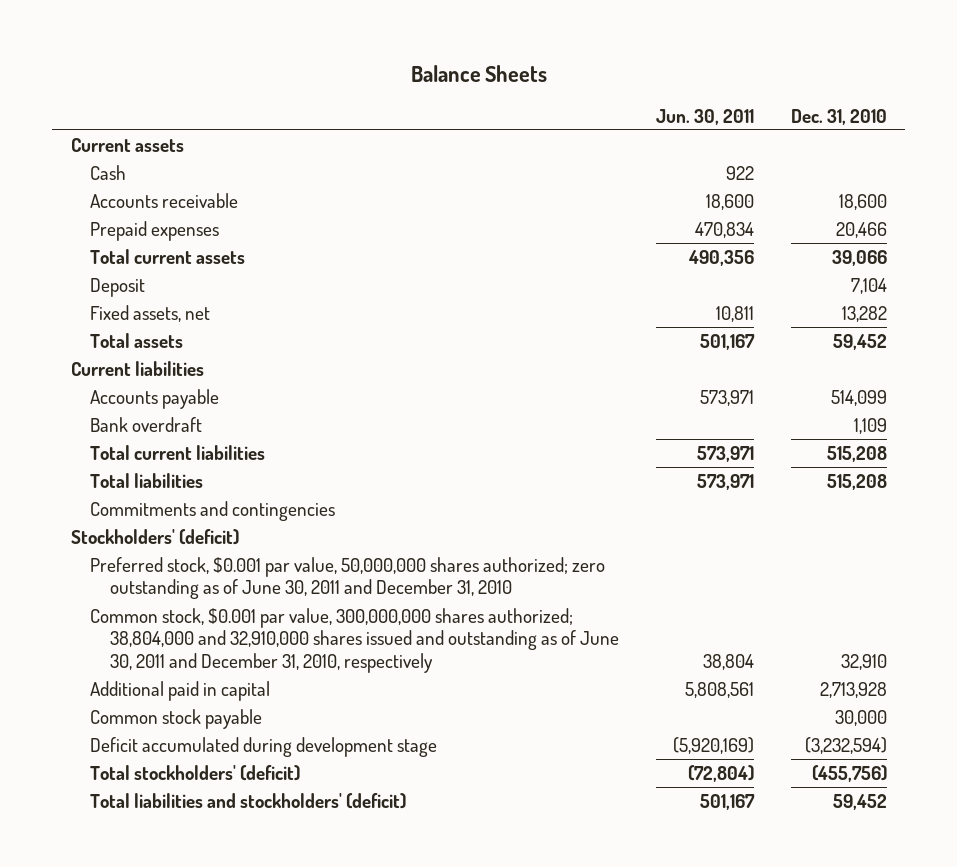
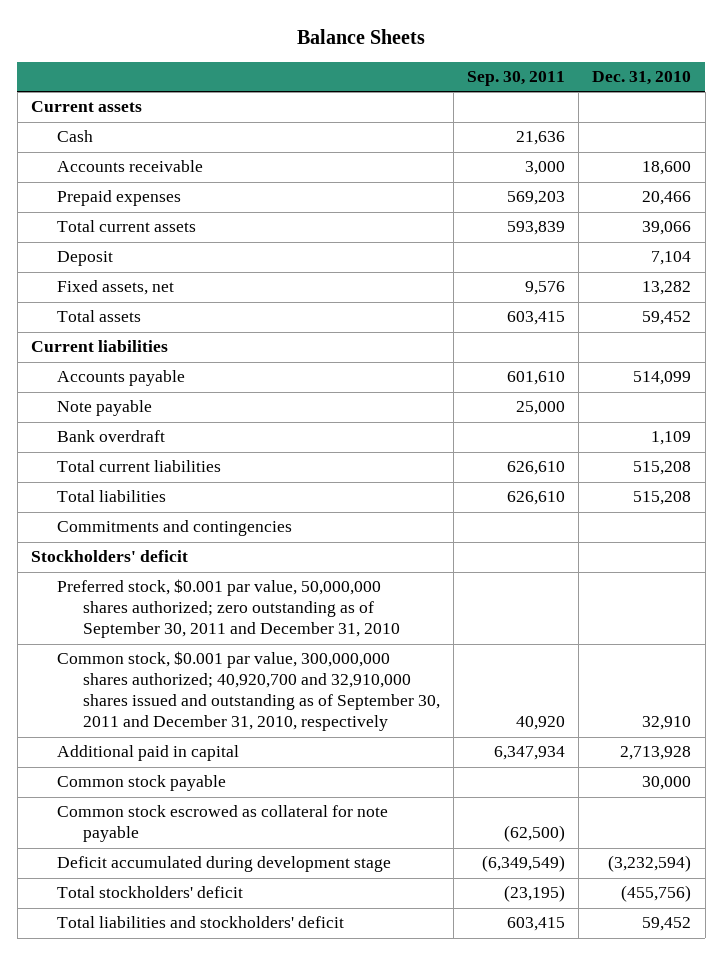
[656,108,755,125] Jun. 30, 2011 -> none
none -> [466,70,565,86] Sep. 30, 2011
none -> [56,400,152,417] Note payable
[70,529,239,546] Stockholders' (deficit) -> [31,550,189,563] Stockholders' deficit
[90,557,606,600] Preferred stock, $0.001 par value, 50,000,000 shares authorized; zero outstanding as of June 30, 2011 and December 31, 2010 -> [56,579,400,639] Preferred stock, $0.001 par value, 50,000,000 shares authorized; zero outstanding as of September 30, 2011 and December 31, 2010
[90,608,620,673] Common stock, $0.001 par value, 300,000,000 shares authorized; 38,804,000 and 32,910,000 shares issued and outstanding as of June 30, 2011 and December 31, 2010, respectively -> [56,651,440,732] Common stock, $0.001 par value, 300,000,000 shares authorized; 40,920,700 and 32,910,000 shares issued and outstanding as of September 30, 2011 and December 31, 2010, respectively
none -> [56,805,388,843] Common stock escrowed as collateral for note payable
[90,765,301,782] Total stockholders' (deficit) -> [56,886,243,899] Total stockholders' deficit
[90,793,407,810] Total liabilities and stockholders' (deficit) -> [56,916,344,929] Total liabilities and stockholders' deficit

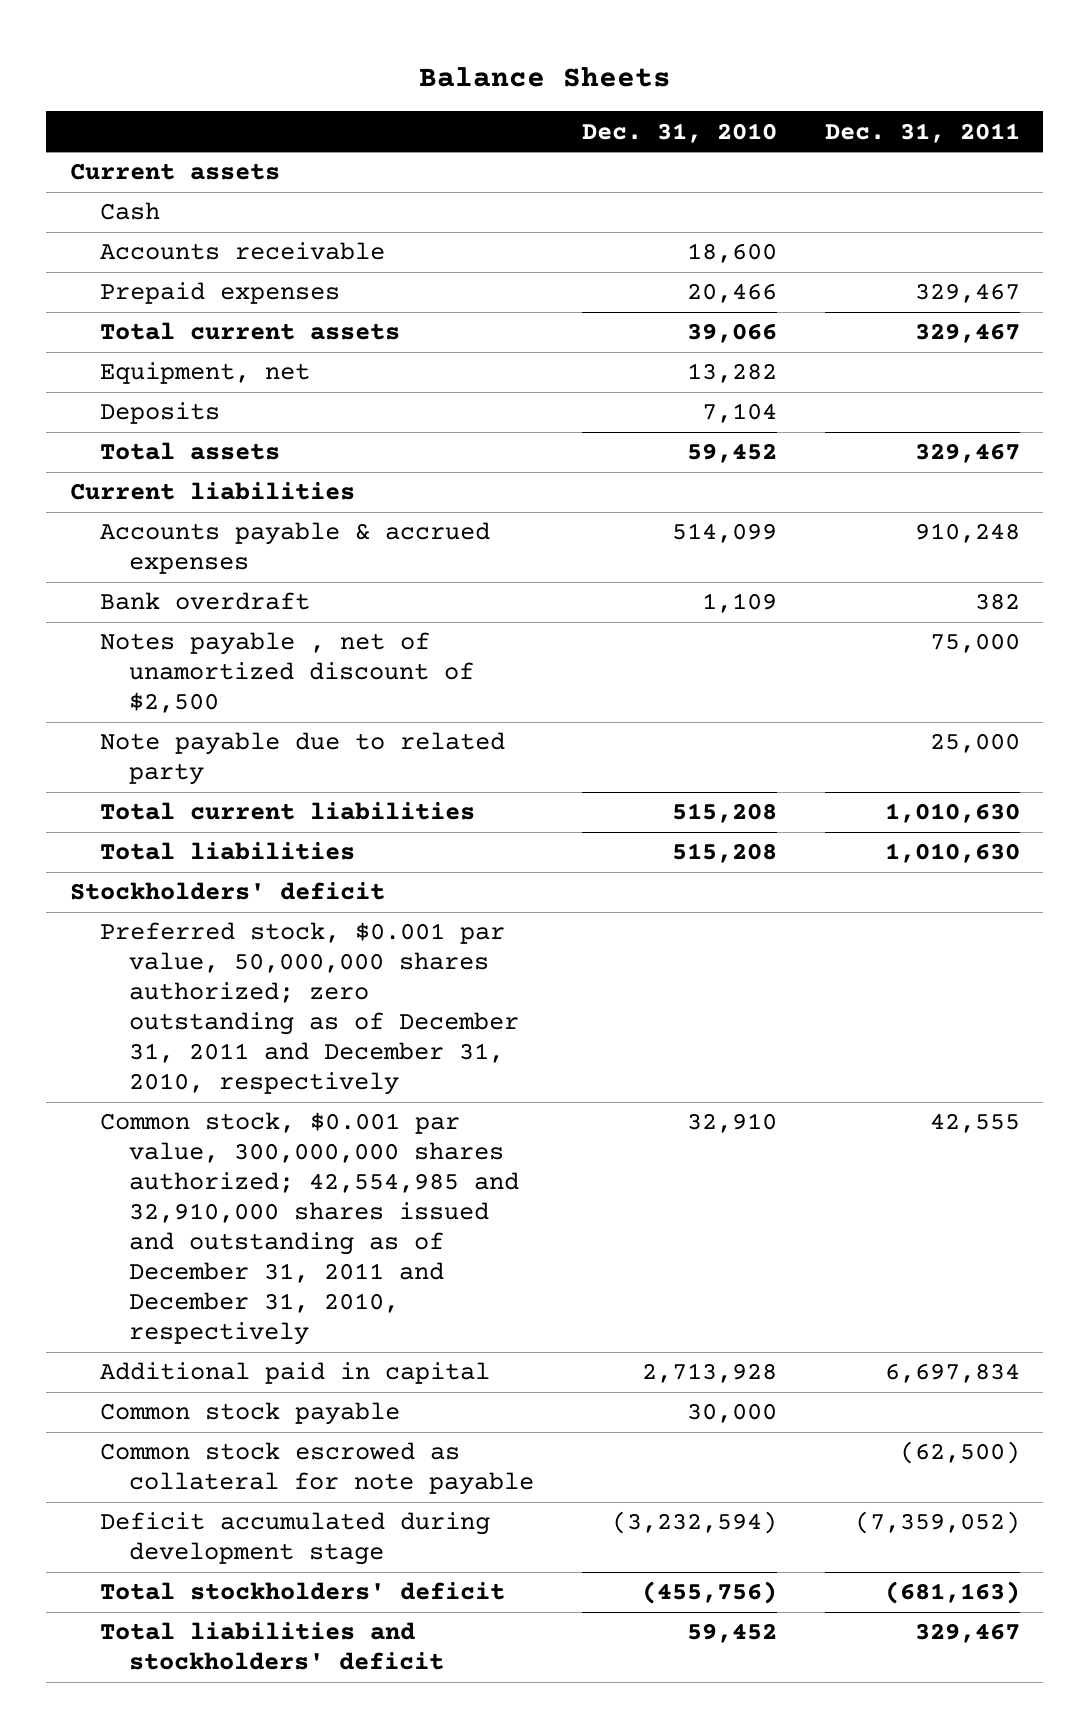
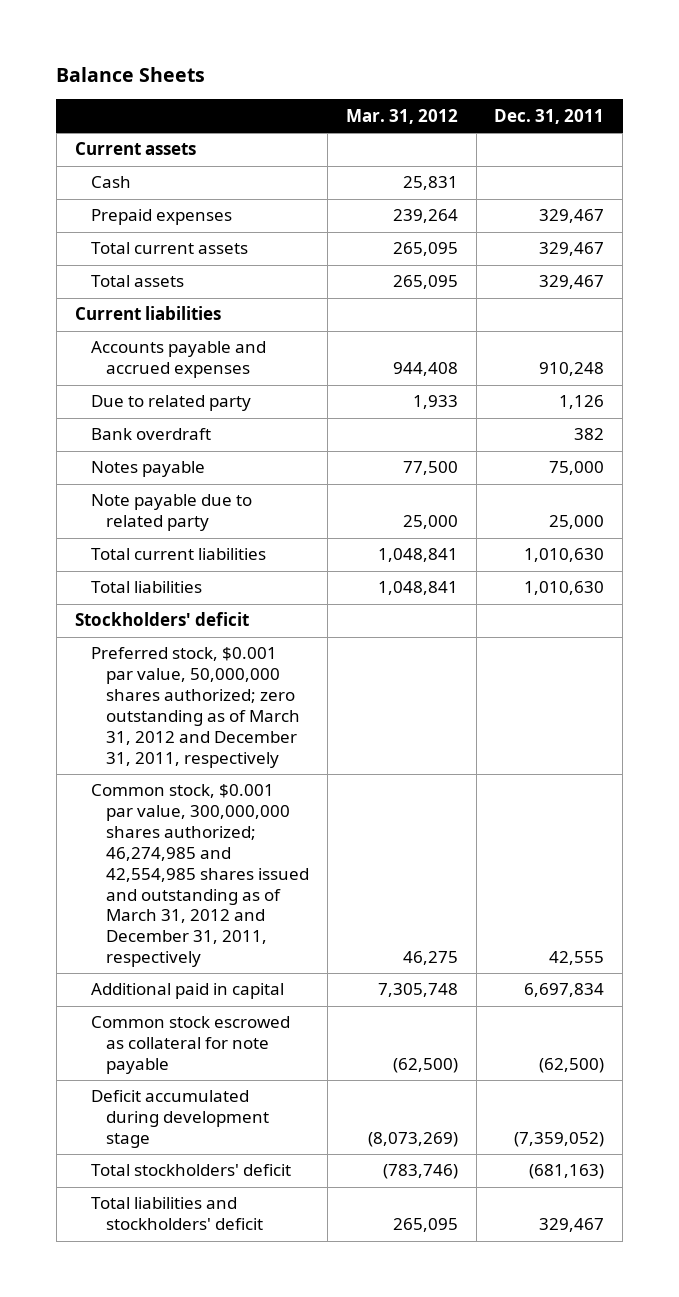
[581,122,777,143] Dec. 31, 2010 -> none
none -> [345,108,458,124] Mar. 31, 2012
[99,242,385,261] Accounts receivable -> none
[99,362,310,385] Equipment, net -> none
[99,402,220,425] Deposits -> none
[99,522,490,575] Accounts payable & accrued expenses -> [90,341,266,379] Accounts payable and accrued expenses
none -> [90,395,251,412] Due to related party
[99,632,475,714] Notes payable , net of unamortized discount of $2,500 -> [90,461,205,478] Notes payable
[99,922,520,1096] Preferred stock, $0.001 par value, 50,000,000 shares authorized; zero outstanding as of December 31, 2011 and December 31, 2010, respectively -> [90,647,301,768] Preferred stock, $0.001 par value, 50,000,000 shares authorized; zero outstanding as of March 31, 2012 and December 31, 2011, respectively
[99,1112,520,1346] Common stock, $0.001 par value, 300,000,000 shares authorized; 42,554,985 and 32,910,000 shares issued and outstanding as of December 31, 2011 and December 31, 2010, respectively -> [90,784,310,967] Common stock, $0.001 par value, 300,000,000 shares authorized; 46,274,985 and 42,554,985 shares issued and outstanding as of March 31, 2012 and December 31, 2011, respectively
[99,1402,400,1426] Common stock payable -> none

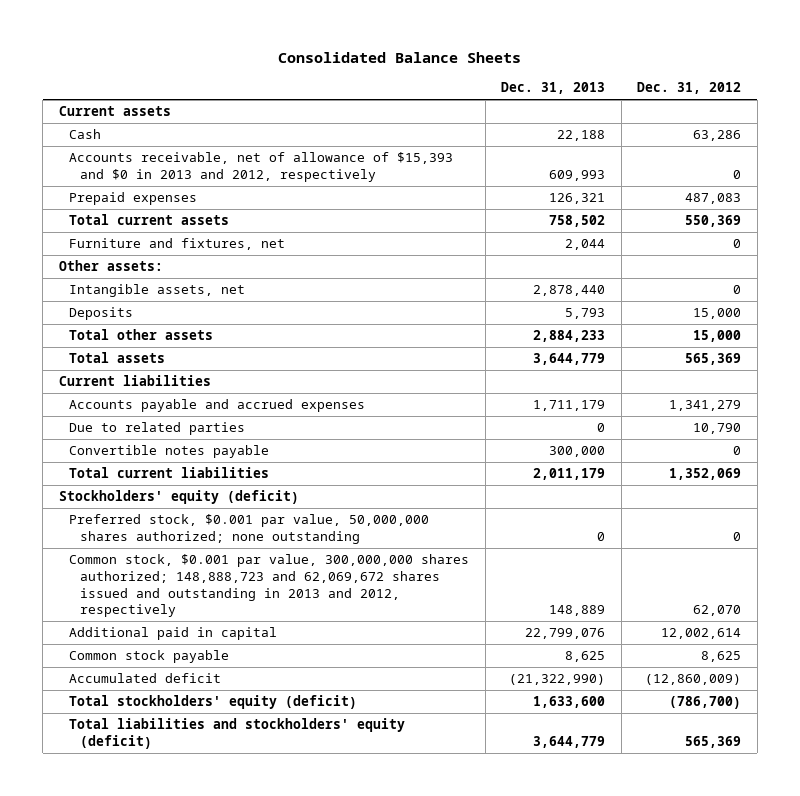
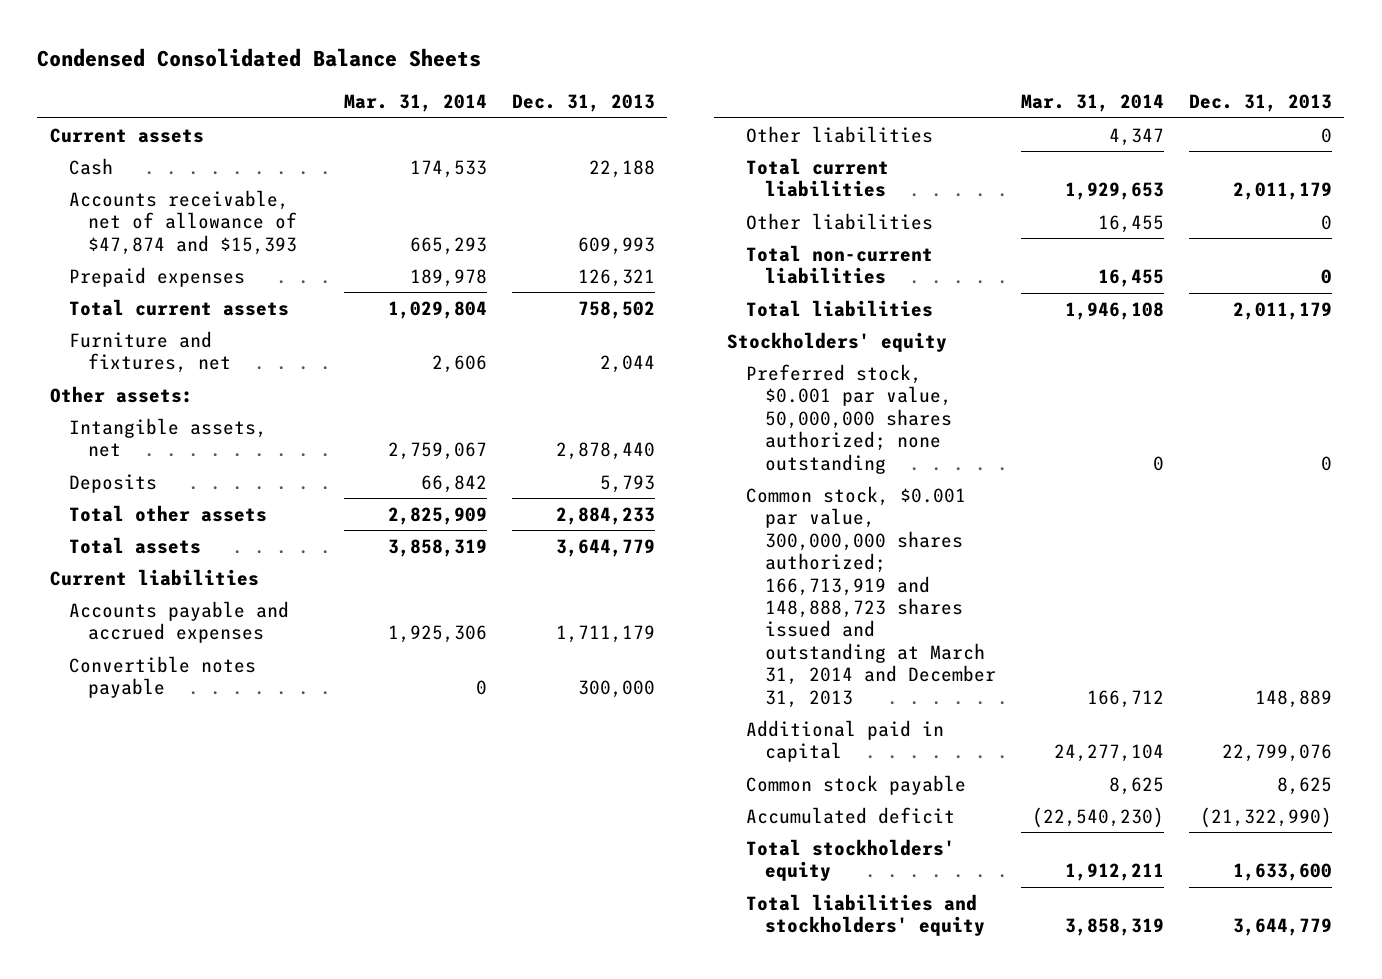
[277,51,521,63] Consolidated Balance Sheets -> [37,48,482,68] Condensed Consolidated Balance Sheets
[637,82,742,95] Dec. 31, 2012 -> none
none -> [343,93,487,112] Mar. 31, 2014
[69,152,454,182] Accounts receivable, net of allowance of $15,393 and $0 in 2013 and 2012, respectively -> [68,189,297,255] Accounts receivable, net of allowance of $47,874 and $15,393
[69,422,246,436] Due to related parties -> none
none -> [745,125,933,143] Other liabilities
none -> [745,212,933,230] Other liabilities
none -> [745,244,933,285] Total non-current liabilities
none -> [745,299,933,317] Total liabilities
[58,490,299,505] Stockholders' equity (deficit) -> [726,331,947,352] Stockholders' equity
[69,554,470,618] Common stock, $0.001 par value, 300,000,000 shares authorized; 148,888,723 and 62,069,672 shares issued and outstanding in 2013 and 2012, respectively -> [745,485,997,708] Common stock, $0.001 par value, 300,000,000 shares authorized; 166,713,919 and 148,888,723 shares issued and outstanding at March 31, 2014 and December 31, 2013
[69,695,358,710] Total stockholders' equity (deficit) -> [745,838,955,882] Total stockholders' equity
[69,718,406,749] Total liabilities and stockholders' equity (deficit) -> [745,893,986,937] Total liabilities and stockholders' equity

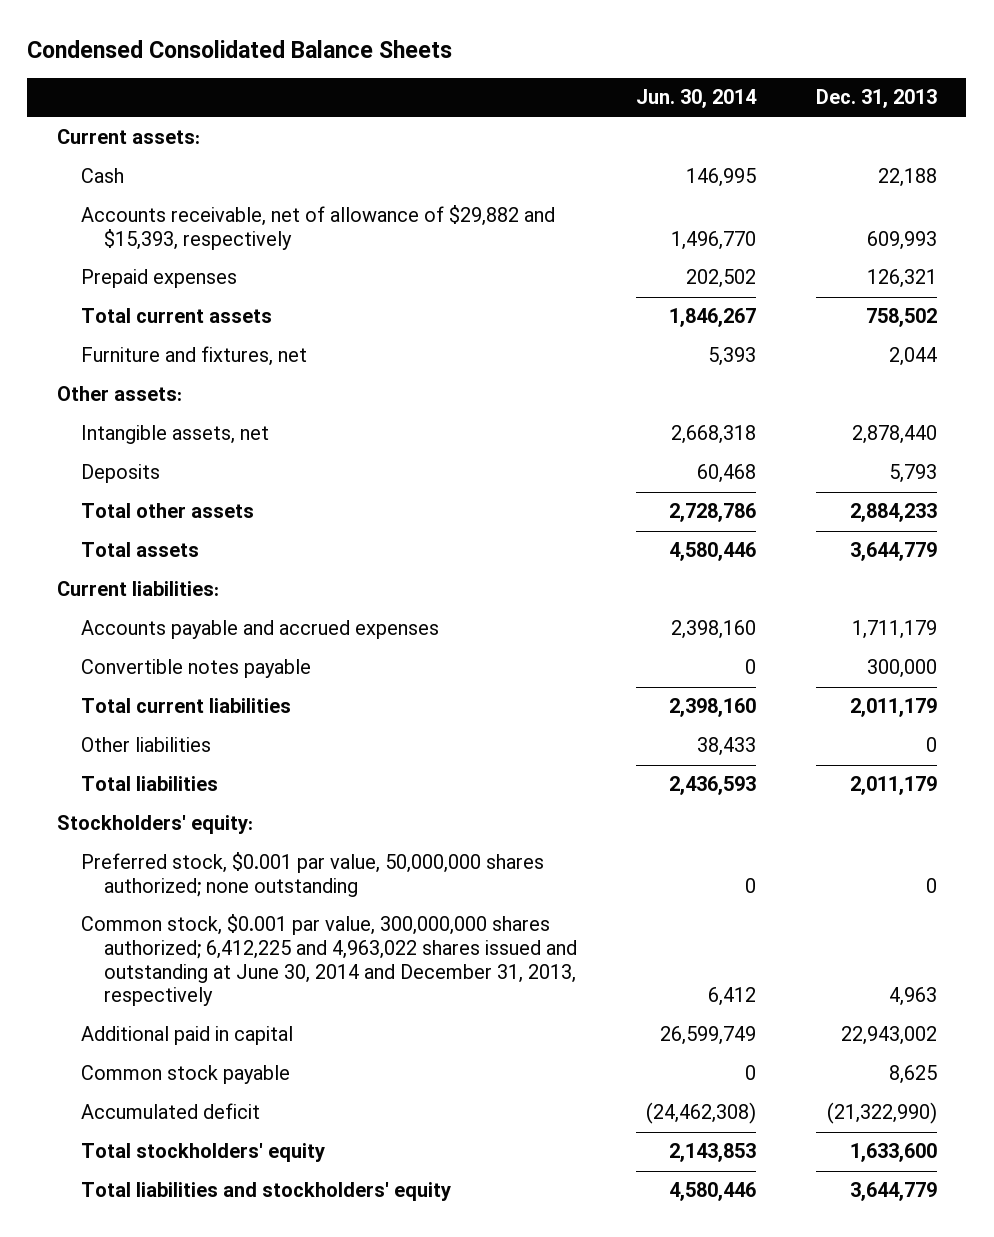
[343,93,487,112] Mar. 31, 2014 -> none
none -> [636,89,758,109] Jun. 30, 2014
[49,127,204,143] Current assets -> [57,129,201,145] Current assets:
[68,189,297,255] Accounts receivable, net of allowance of $47,874 and $15,393 -> [80,205,555,251] Accounts receivable, net of allowance of $29,882 and $15,393, respectively
[49,568,259,586] Current liabilities -> [57,581,220,597] Current liabilities:
[745,125,933,143] Other liabilities -> none
[745,244,933,285] Total non-current liabilities -> none
[726,331,947,352] Stockholders' equity -> [57,815,254,835] Stockholders' equity:
[745,485,997,708] Common stock, $0.001 par value, 300,000,000 shares authorized; 166,713,919 and 148,888,723 shares issued and outstanding at March 31, 2014 and December 31, 2013 -> [80,914,577,1007] Common stock, $0.001 par value, 300,000,000 shares authorized; 6,412,225 and 4,963,022 shares issued and outstanding at June 30, 2014 and December 31, 2013, respectively
[1254,689,1332,708] 148,889 -> [888,987,937,1007] 4,963
[1221,744,1332,763] 22,799,076 -> [840,1026,937,1046] 22,943,002

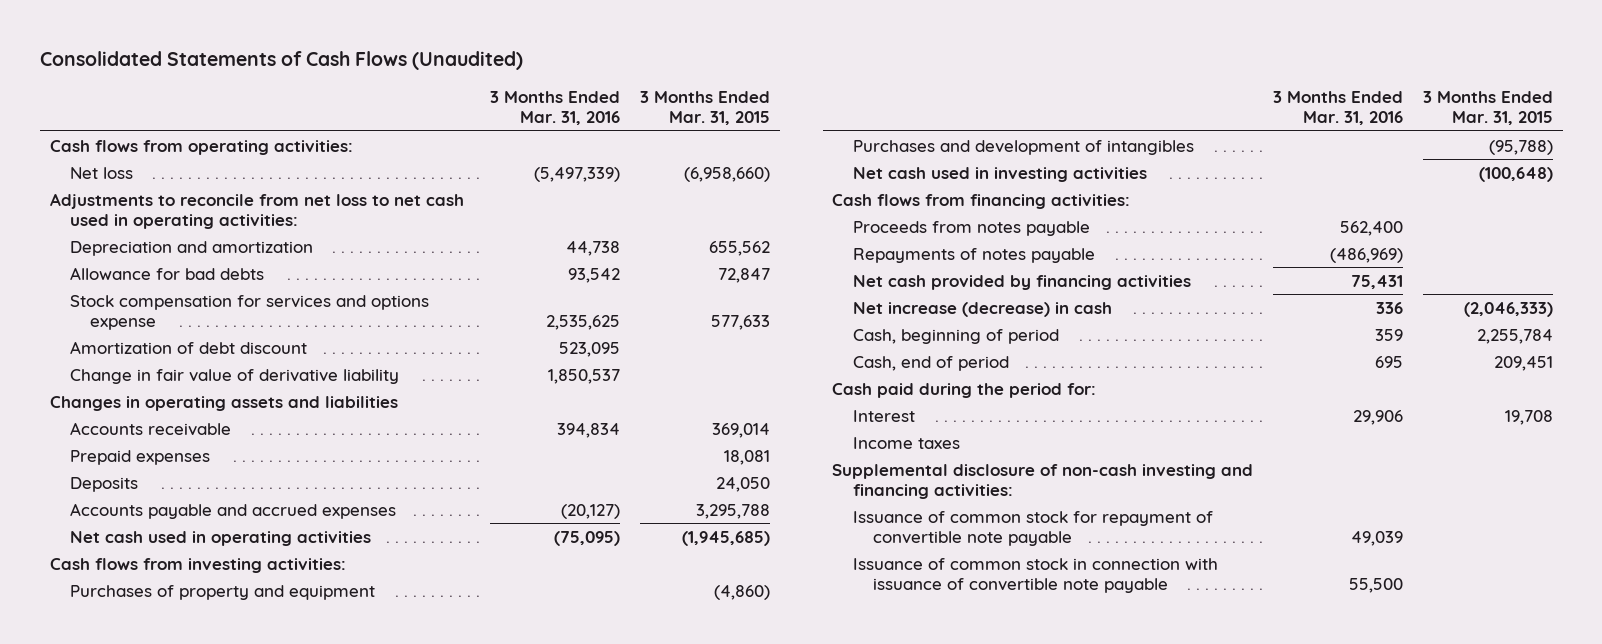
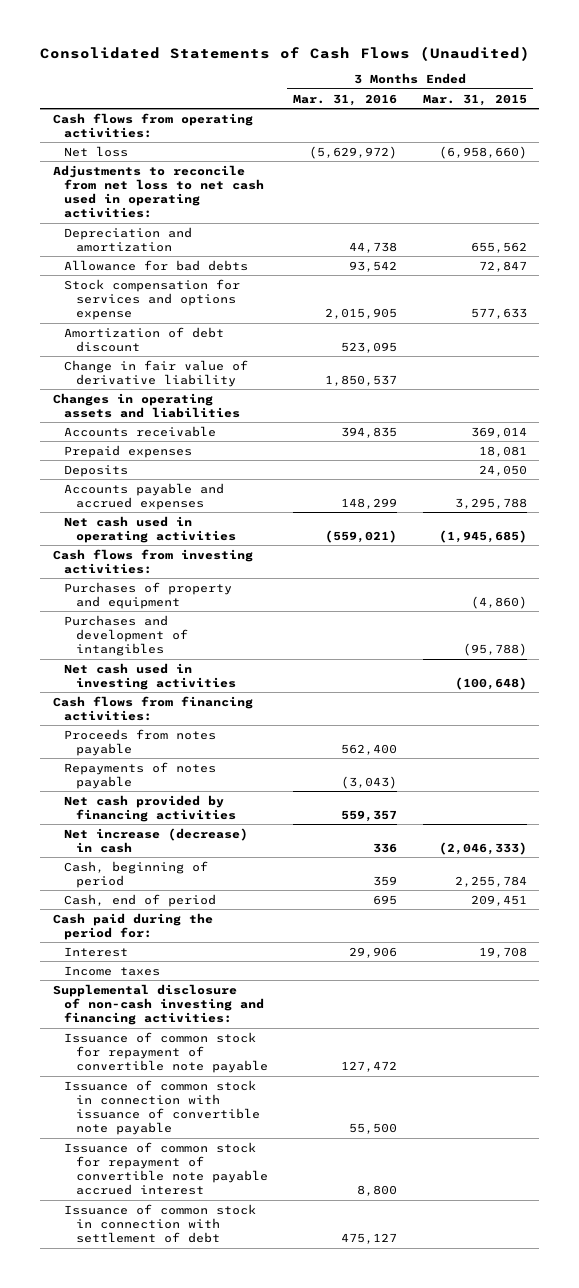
[534,166,621,182] (5,497,339) -> [309,145,398,159] (5,629,972)
[546,314,621,330] 2,535,625 -> [325,308,398,320] 2,015,905
[557,422,621,438] 394,834 -> [341,426,398,438] 394,835
[561,503,621,519] (20,127) -> [341,497,398,509] 148,299
[554,530,621,546] (75,095) -> [325,529,398,543] (559,021)
[1330,247,1404,263] (486,969) -> [341,775,398,789] (3,043)
[1351,274,1404,289] 75,431 -> [341,809,398,822] 559,357
[1351,530,1404,546] 49,039 -> [341,1061,398,1073] 127,472
none -> [64,1141,269,1196] Issuance of common stock for repayment of convertible note payable accrued interest
none -> [64,1203,257,1244] Issuance of common stock in connection with settlement of debt

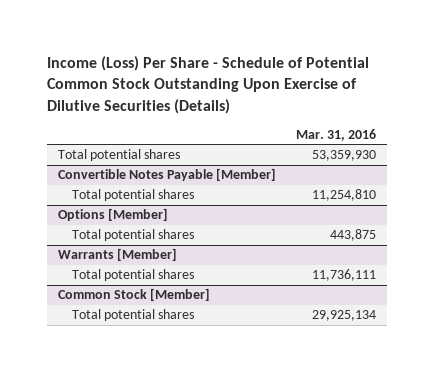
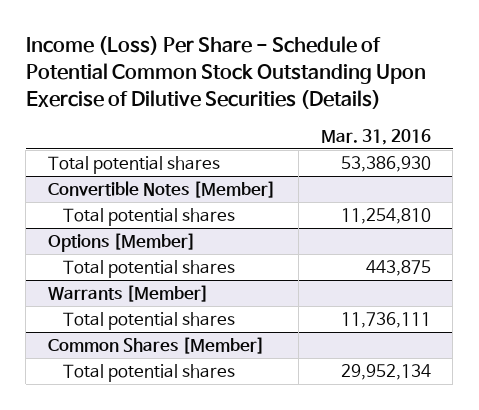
[312,150,377,162] 53,359,930 -> [340,156,431,173] 53,386,930
[57,168,276,182] Convertible Notes Payable [Member] -> [48,181,277,199] Convertible Notes [Member]
[57,288,210,302] Common Stock [Member] -> [48,337,266,355] Common Shares [Member]
[312,310,377,322] 29,925,134 -> [340,364,431,381] 29,952,134

